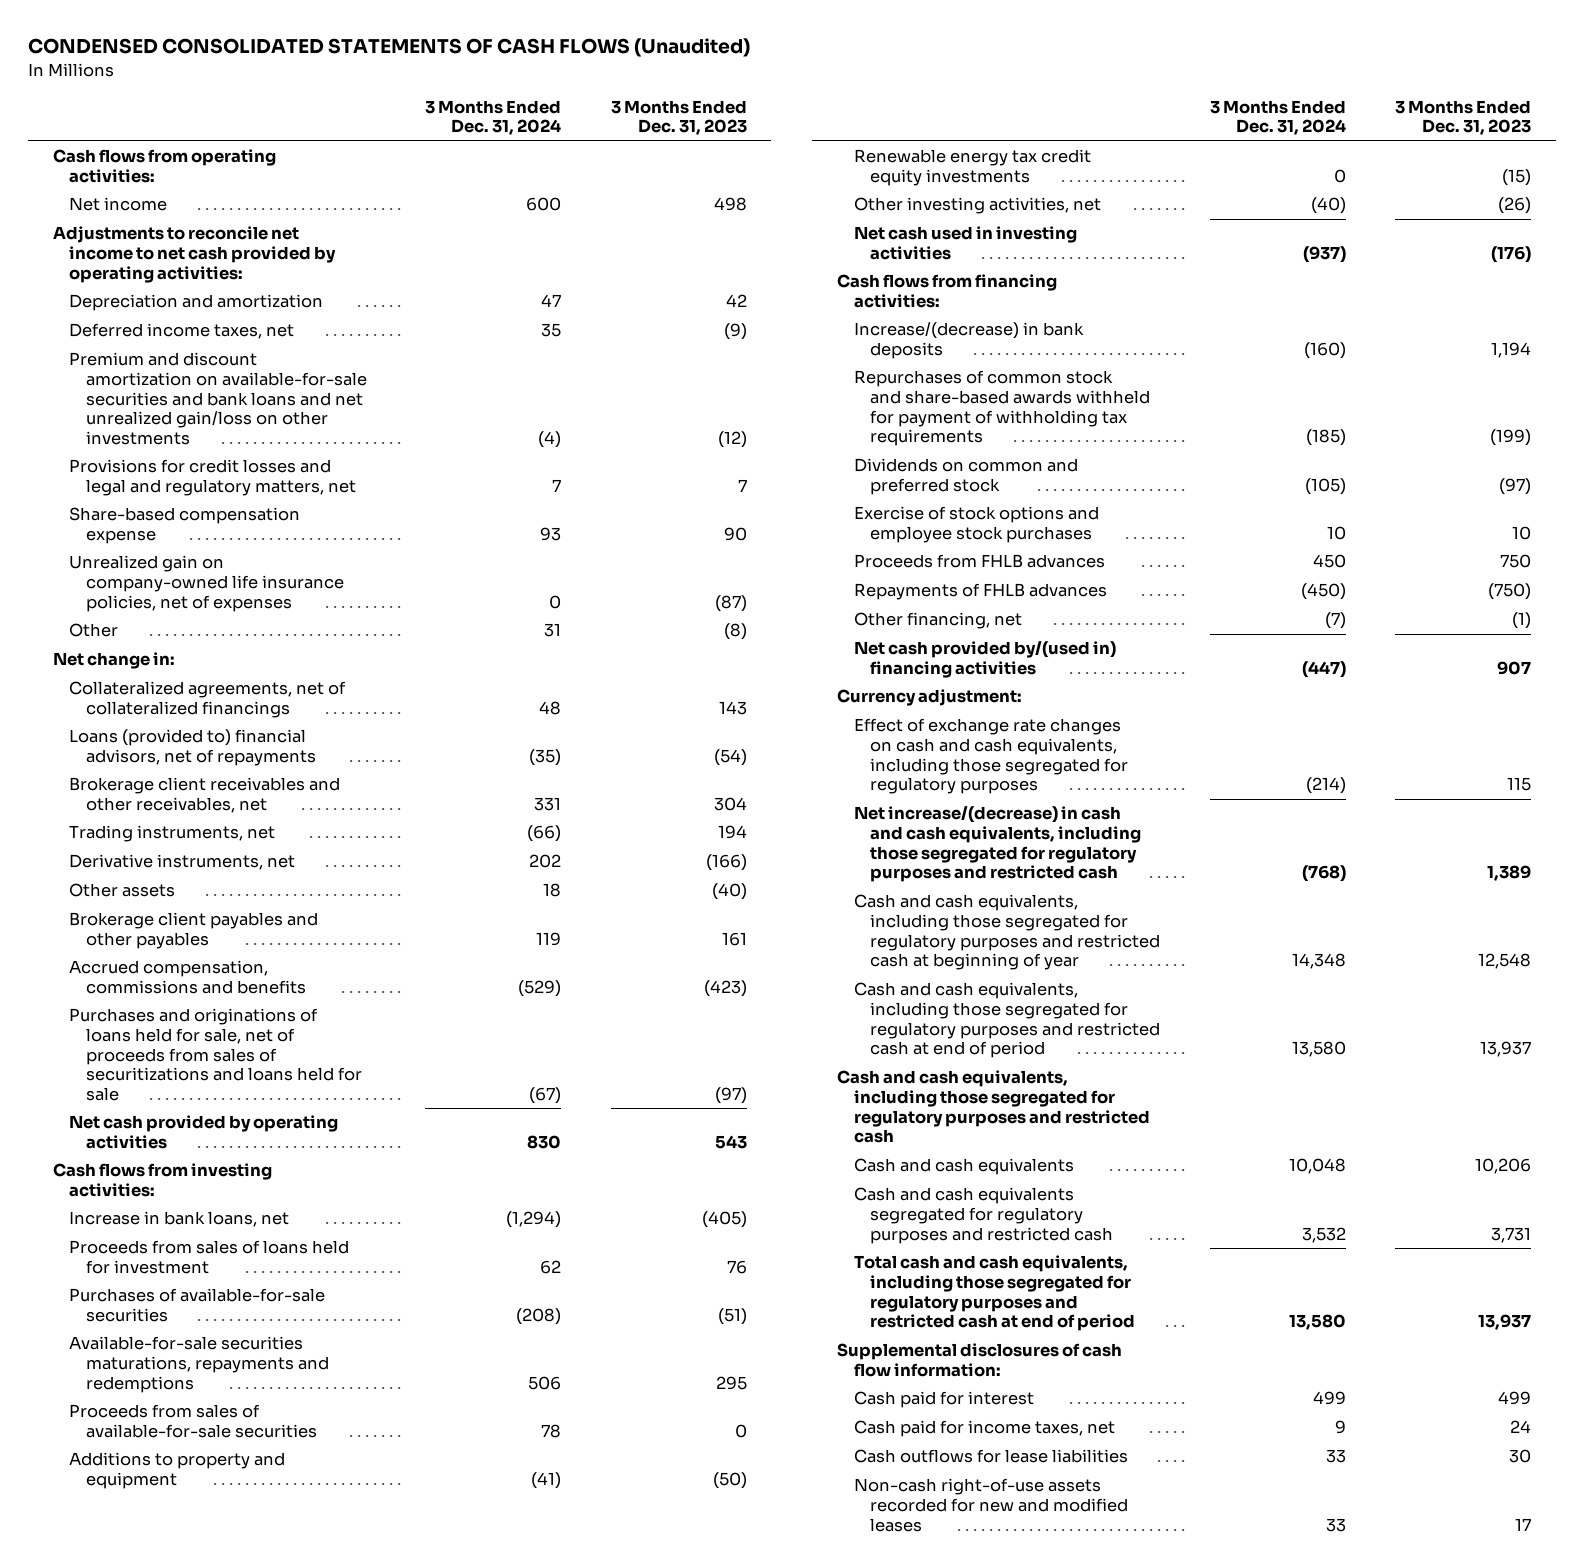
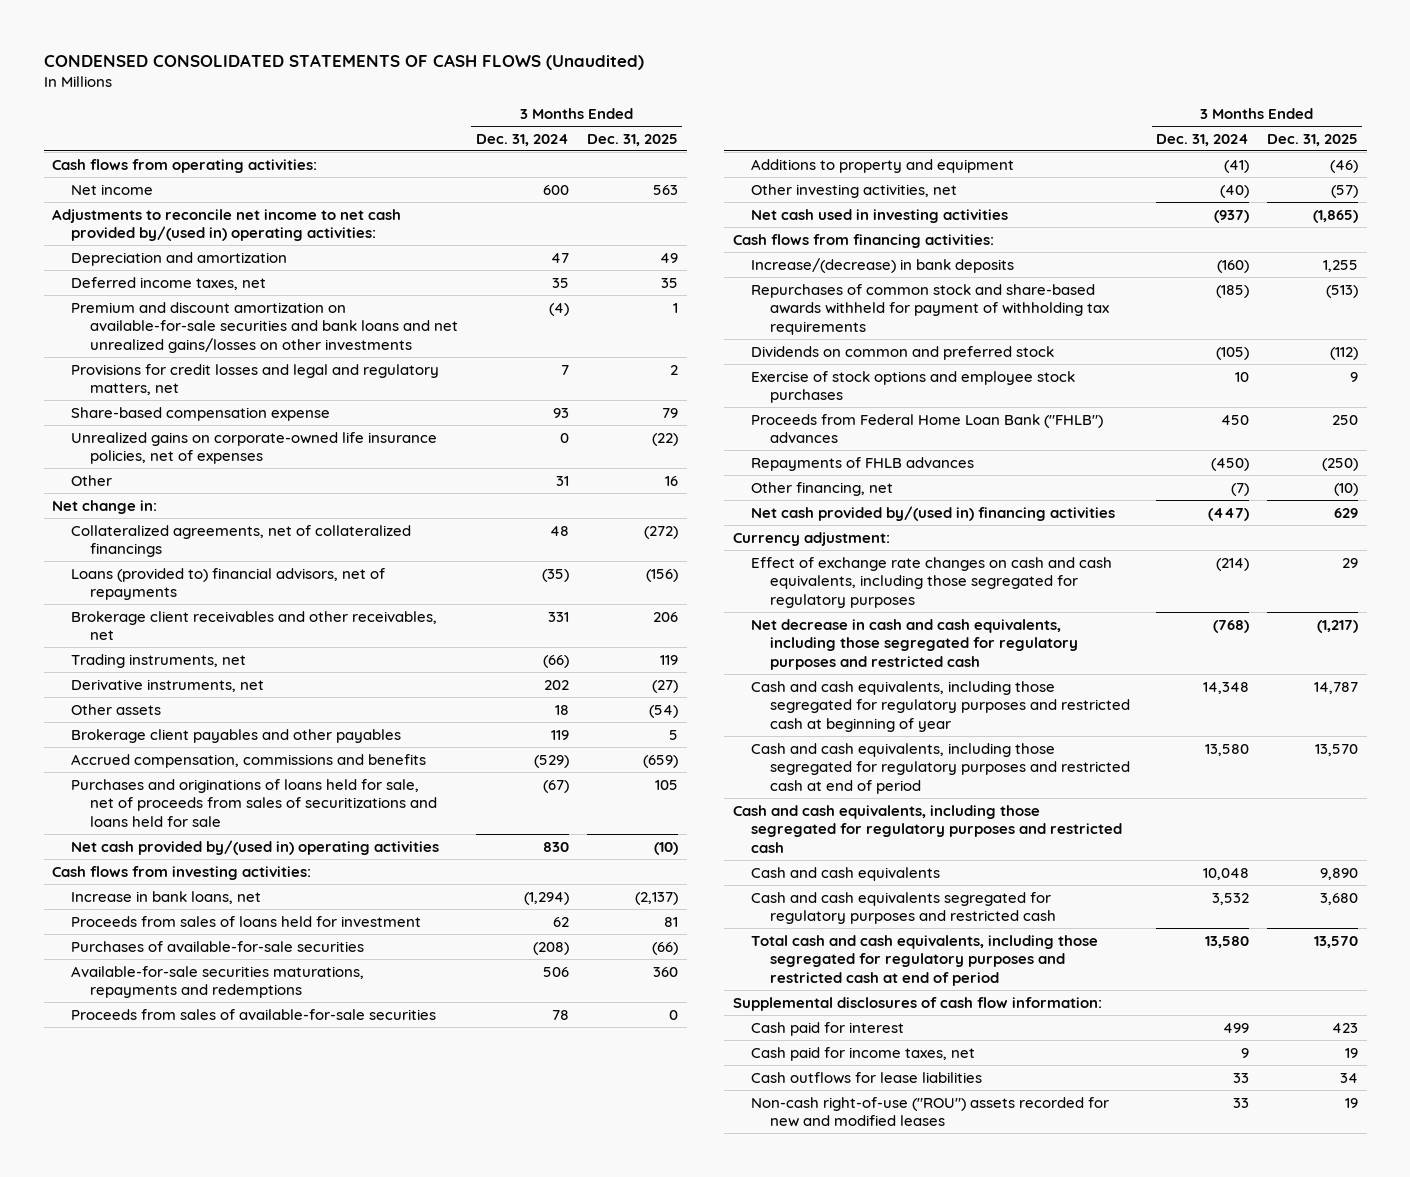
[610,99,747,136] 3 Months Ended Dec. 31, 2023 -> none
none -> [586,133,678,146] Dec. 31, 2025
[52,226,337,283] Adjustments to reconcile net income to net cash provided by operating activities: -> [52,208,402,242] Adjustments to reconcile net income to net cash provided by/(used in) operating activities:
[69,352,367,445] Premium and discount amortization on available-for-sale securities and bank loans and net unrealized gain/loss on other investments -> [71,301,458,353] Premium and discount amortization on available-for-sale securities and bank loans and net unrealized gains/losses on other investments
[69,555,344,612] Unrealized gain on company-owned life insurance policies, net of expenses -> [71,431,438,465] Unrealized gains on corporate-owned life insurance policies, net of expenses
[69,1115,339,1149] Net cash provided by operating activities -> [71,839,440,855] Net cash provided by/(used in) operating activities
[853,149,1091,186] Renewable energy tax credit equity investments -> none
[853,554,1105,569] Proceeds from FHLB advances -> [751,413,1104,444] Proceeds from Federal Home Loan Bank ("FHLB") advances
[853,806,1142,883] Net increase/(decrease) in cash and cash equivalents, including those segregated for regulatory purposes and restricted cash -> [751,618,1079,670] Net decrease in cash and cash equivalents, including those segregated for regulatory purposes and restricted cash
[853,1478,1129,1532] Non-cash right-of-use assets recorded for new and modified leases -> [751,1096,1110,1128] Non-cash right-of-use ("ROU") assets recorded for new and modified leases

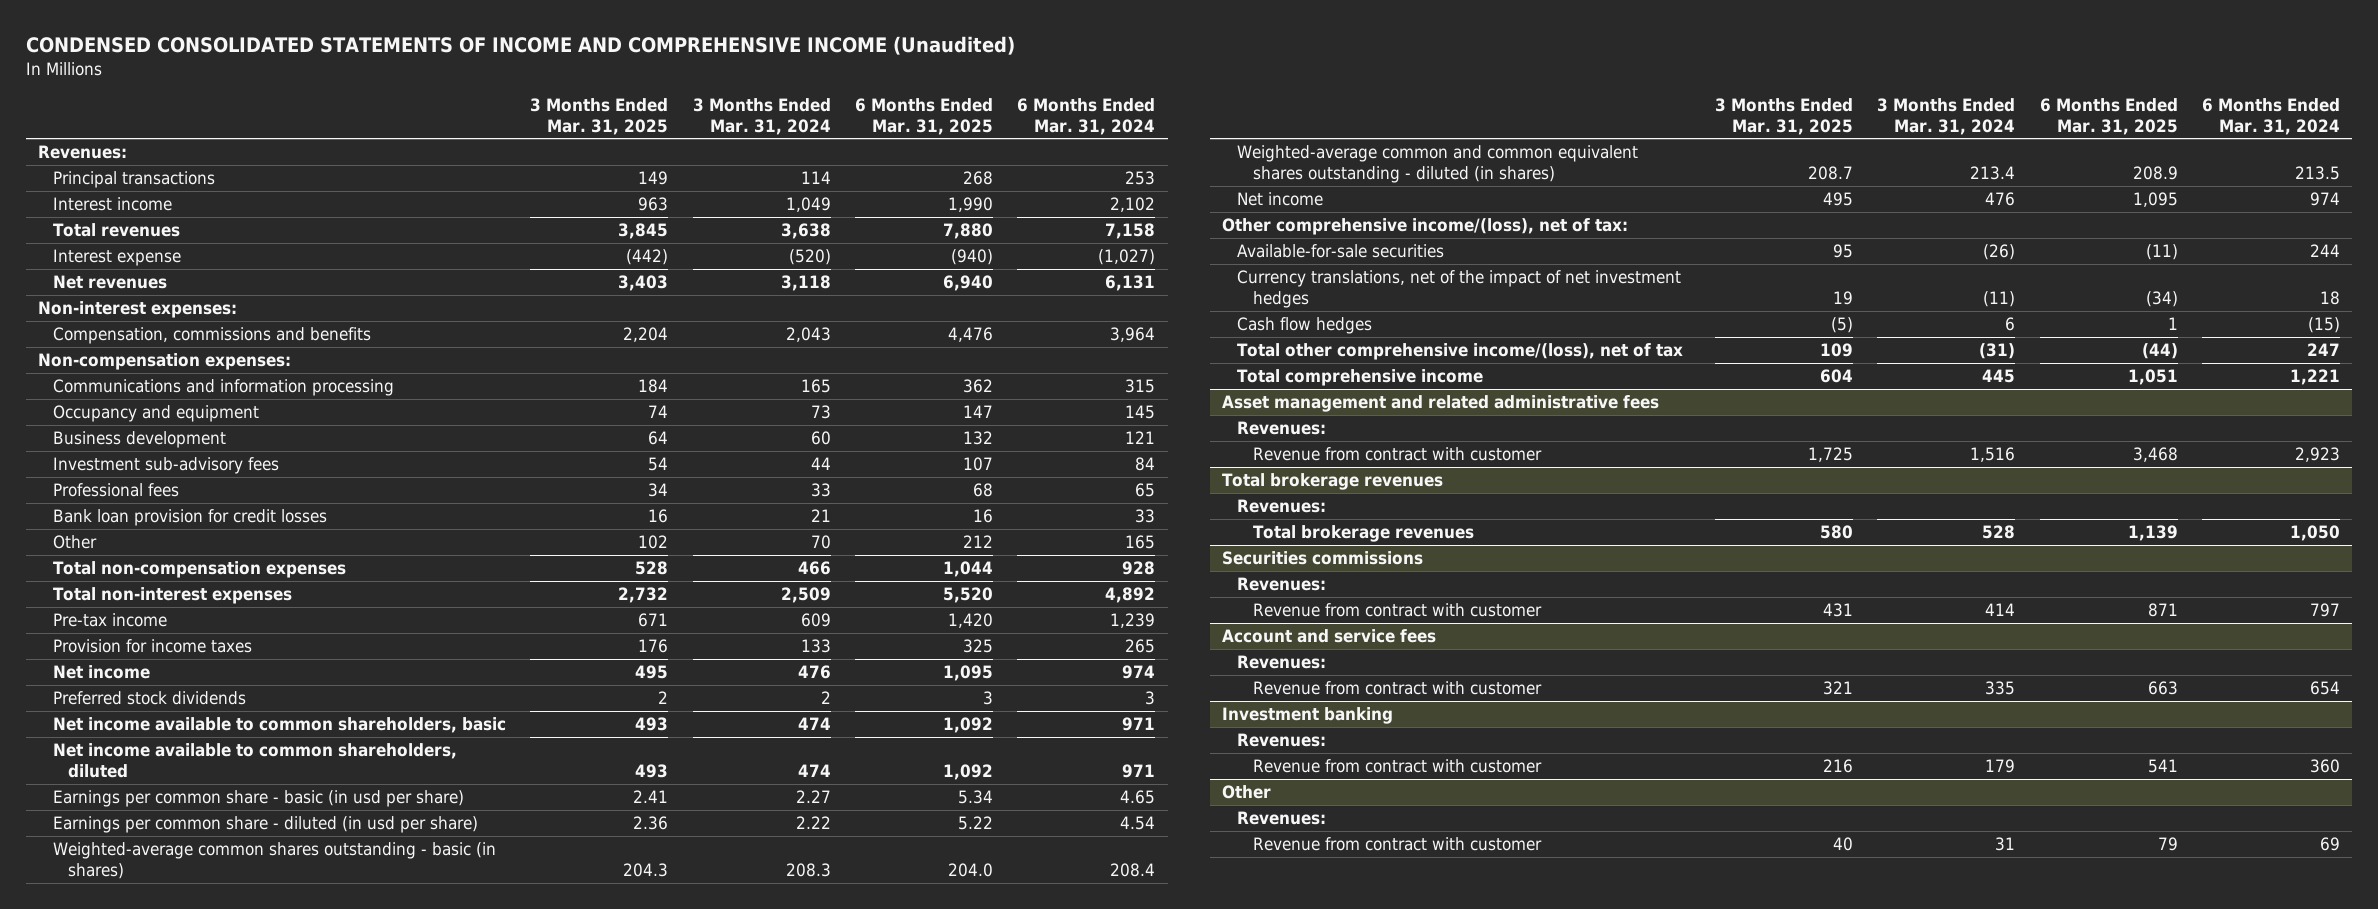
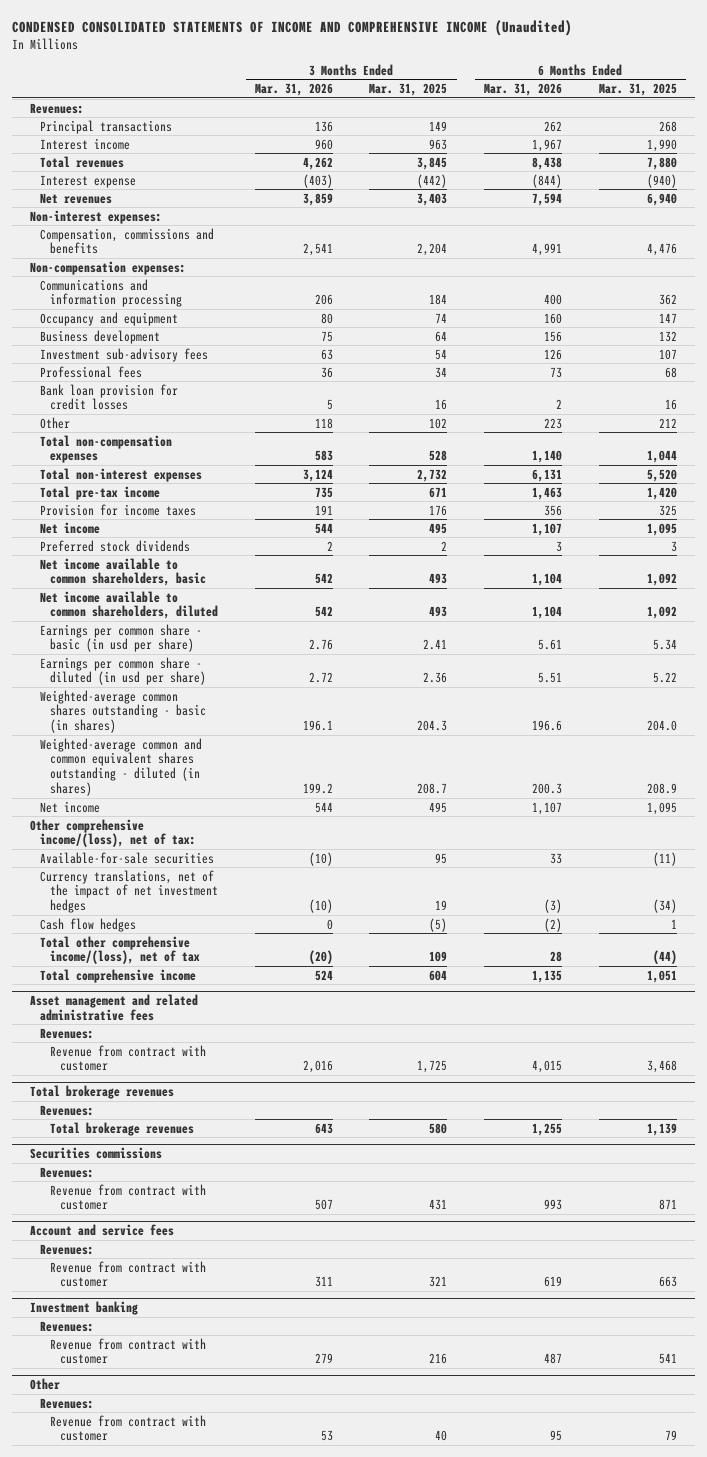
[692,97,831,135] 3 Months Ended Mar. 31, 2024 -> none
[1017,97,1156,135] 6 Months Ended Mar. 31, 2024 -> none
none -> [254,83,333,97] Mar. 31, 2026
none -> [483,83,562,97] Mar. 31, 2026
[52,612,167,627] Pre-tax income -> [40,485,161,500] Total pre-tax income

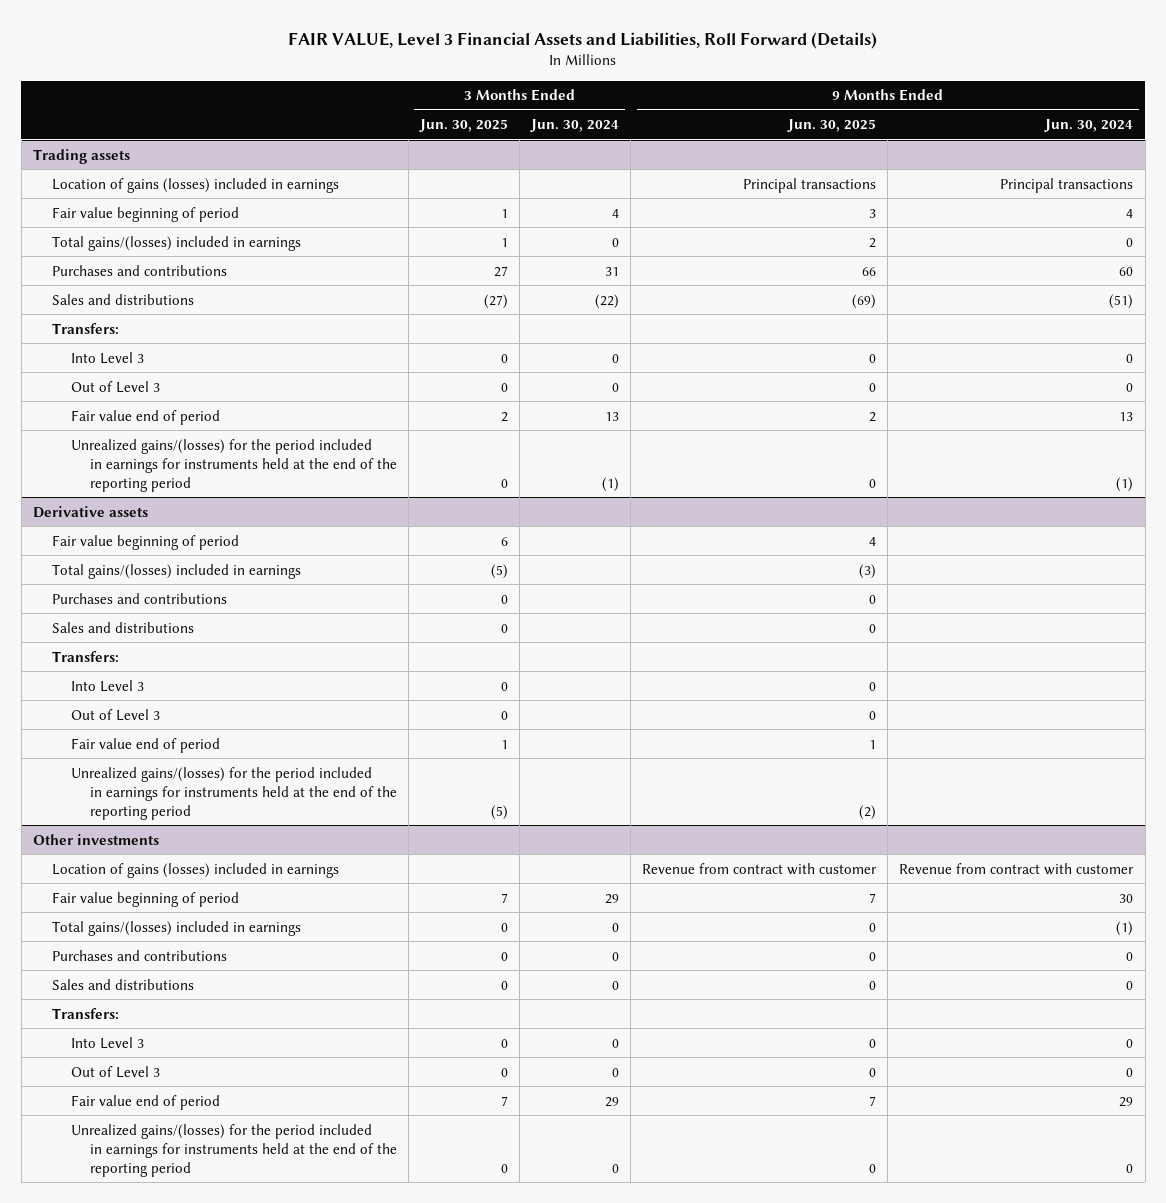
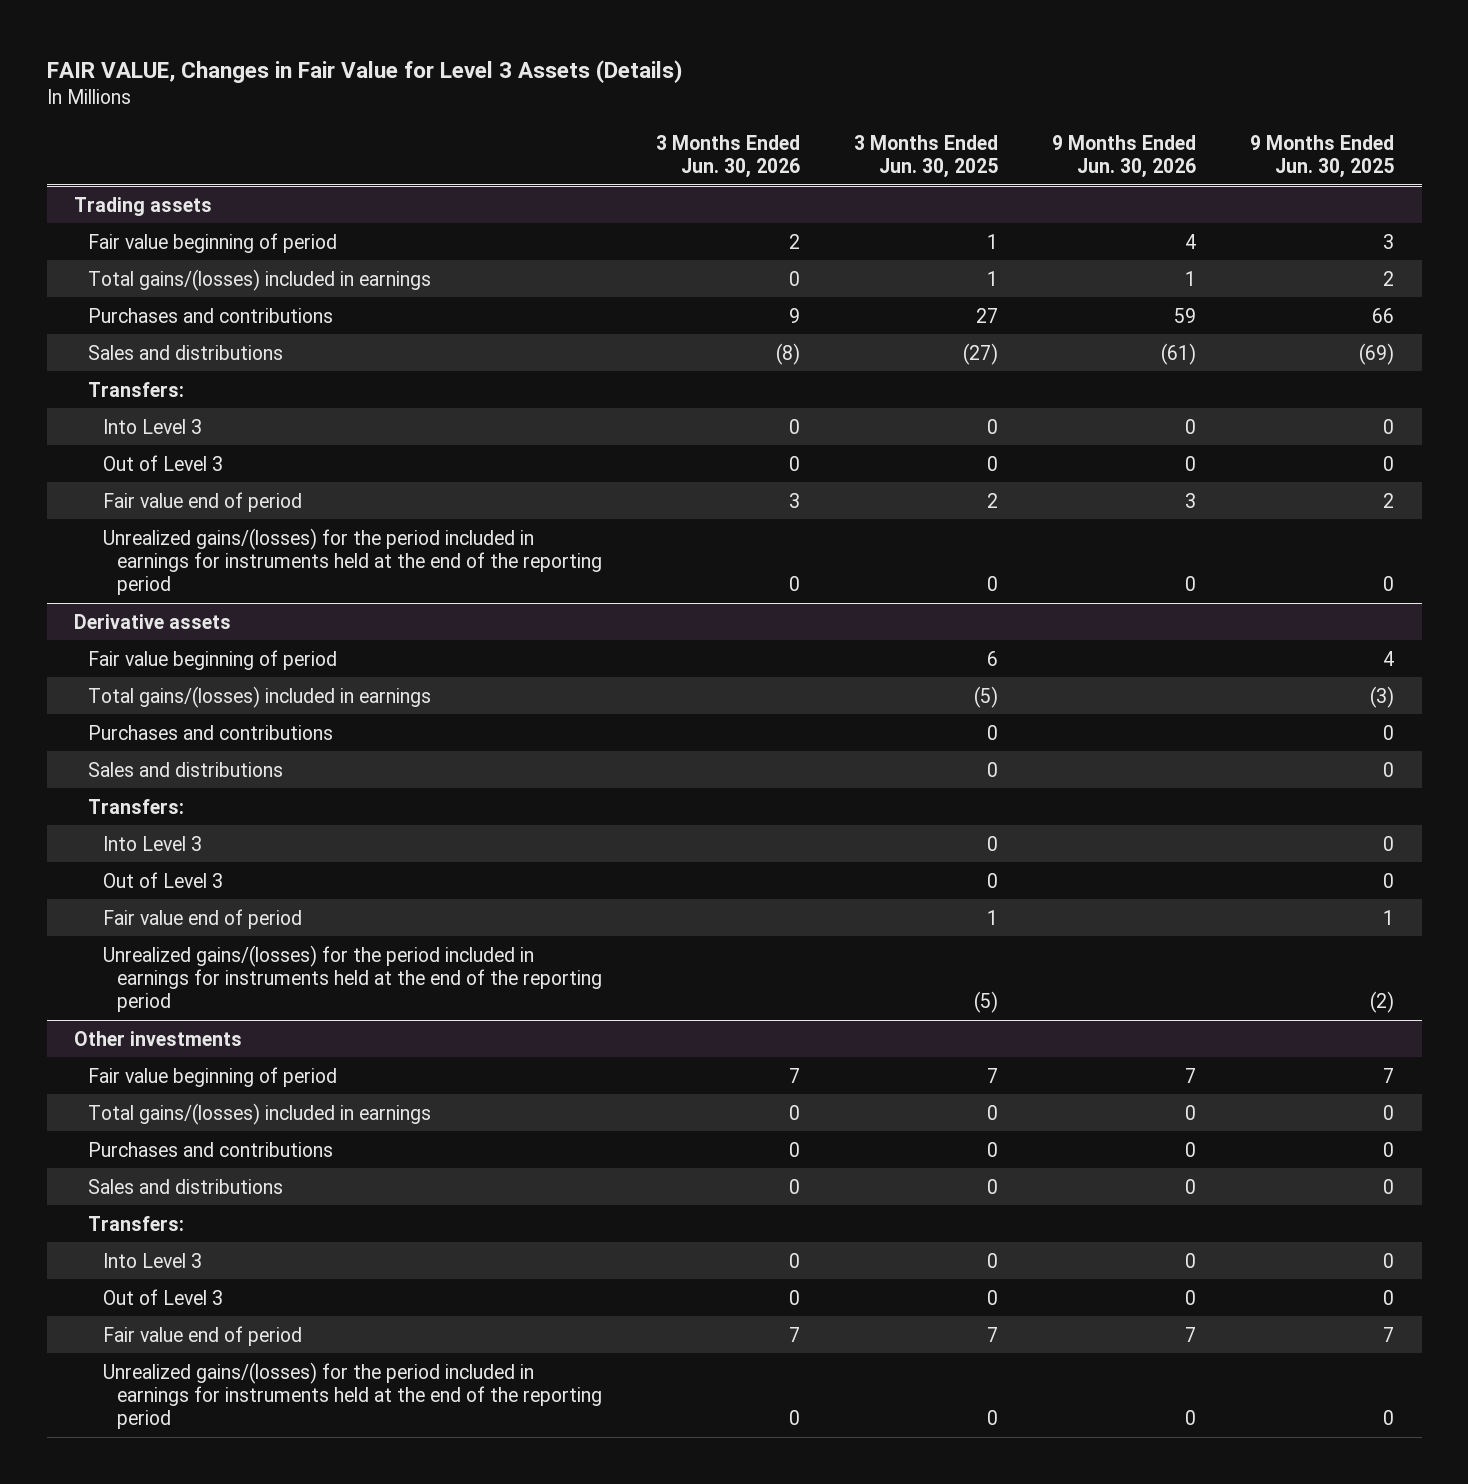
[288,31,878,49] FAIR VALUE, Level 3 Financial Assets and Liabilities, Roll Forward (Details) -> [46,59,682,83] FAIR VALUE, Changes in Fair Value for Level 3 Assets (Details)
[530,119,620,133] Jun. 30, 2024 -> none
[1044,119,1134,133] Jun. 30, 2024 -> none
none -> [656,134,801,179] 3 Months Ended Jun. 30, 2026
none -> [1052,134,1197,179] 9 Months Ended Jun. 30, 2026
[51,177,339,193] Location of gains (losses) included in earnings -> none
[51,862,339,878] Location of gains (losses) included in earnings -> none

